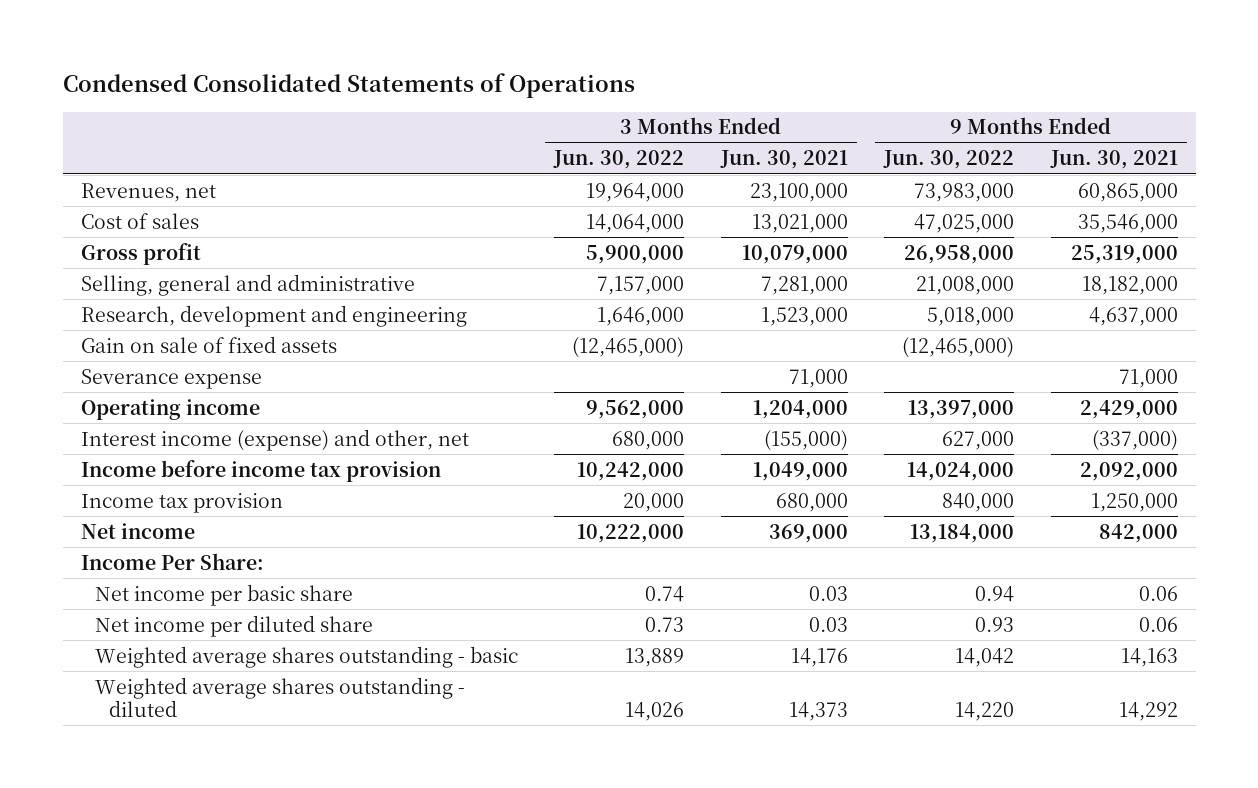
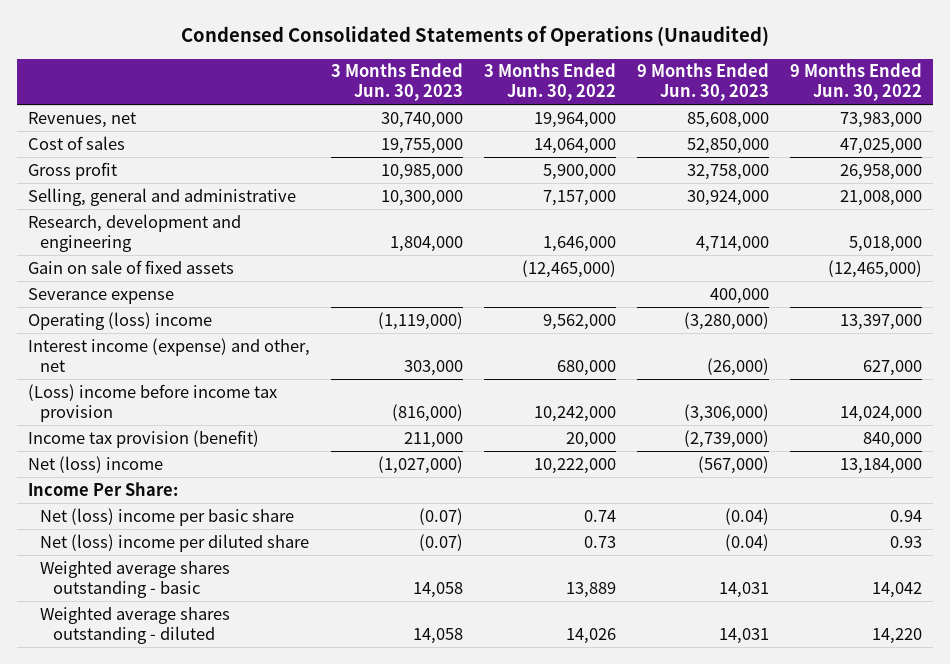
[62,73,635,99] Condensed Consolidated Statements of Operations -> [180,26,769,47] Condensed Consolidated Statements of Operations (Unaudited)
[719,150,848,170] Jun. 30, 2021 -> none
[1049,150,1178,170] Jun. 30, 2021 -> none
none -> [330,63,463,102] 3 Months Ended Jun. 30, 2023
none -> [637,63,770,102] 9 Months Ended Jun. 30, 2023
[80,398,260,420] Operating income -> [27,311,212,330] Operating (loss) income
[80,459,441,482] Income before income tax provision -> [27,383,277,422] (Loss) income before income tax provision
[80,492,283,513] Income tax provision -> [27,429,259,448] Income tax provision (benefit)
[80,522,195,539] Net income -> [27,455,163,473] Net (loss) income
[94,583,353,606] Net income per basic share -> [40,507,295,526] Net (loss) income per basic share
[94,614,373,637] Net income per diluted share -> [40,533,310,552] Net (loss) income per diluted share

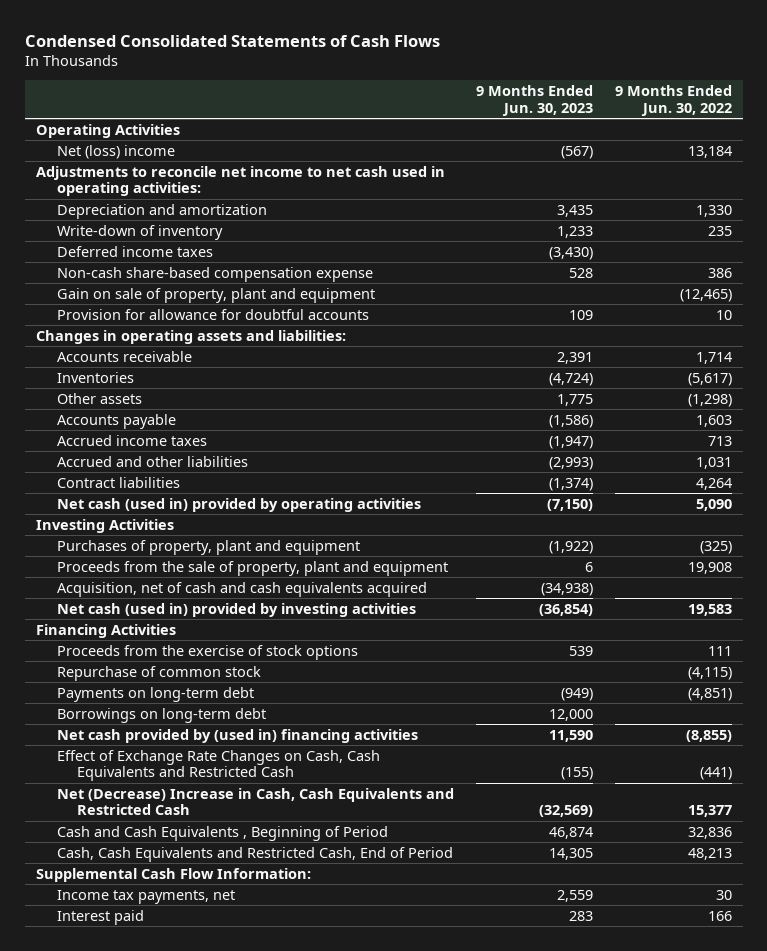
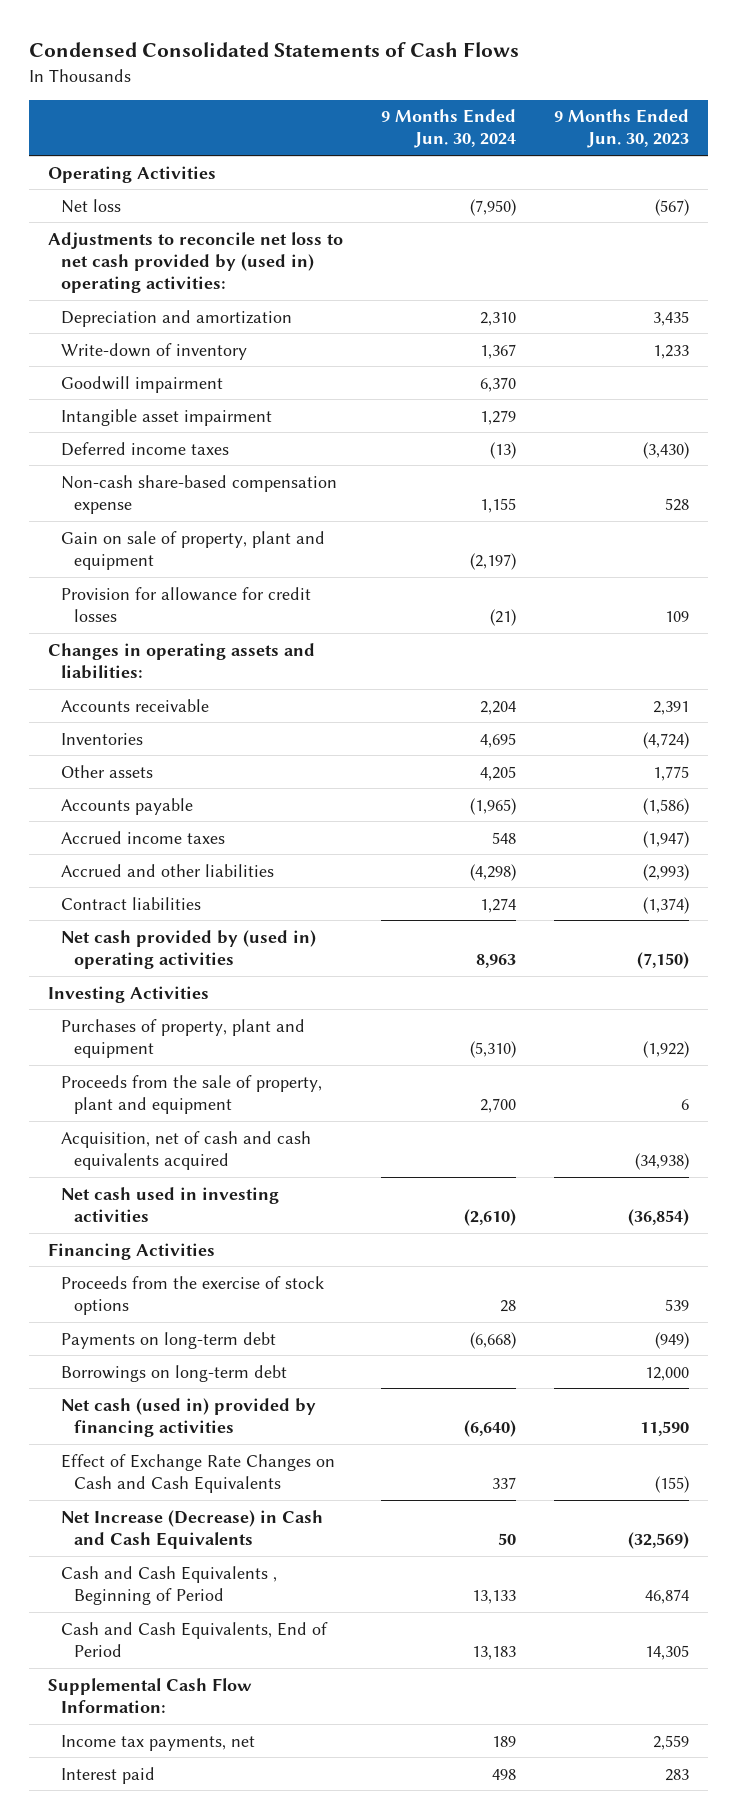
[614,84,732,116] 9 Months Ended Jun. 30, 2022 -> none
none -> [380,109,516,149] 9 Months Ended Jun. 30, 2024
[56,144,175,159] Net (loss) income -> [61,198,122,213] Net loss
[35,165,445,197] Adjustments to reconcile net income to net cash used in operating activities: -> [47,231,343,293] Adjustments to reconcile net loss to net cash provided by (used in) operating activities:
none -> [61,375,224,393] Goodwill impairment
none -> [61,408,273,426] Intangible asset impairment
[56,308,369,320] Provision for allowance for doubtful accounts -> [61,586,312,622] Provision for allowance for credit losses
[56,497,421,512] Net cash (used in) provided by operating activities -> [61,929,317,969] Net cash provided by (used in) operating activities
[56,602,416,617] Net cash (used in) provided by investing activities -> [61,1186,280,1222] Net cash used in investing activities
[56,665,261,681] Repurchase of common stock -> none
[56,728,418,743] Net cash provided by (used in) financing activities -> [61,1397,317,1437] Net cash (used in) provided by financing activities
[56,749,380,782] Effect of Exchange Rate Changes on Cash, Cash Equivalents and Restricted Cash -> [61,1453,336,1493] Effect of Exchange Rate Changes on Cash and Cash Equivalents
[56,787,454,816] Net (Decrease) Increase in Cash, Cash Equivalents and Restricted Cash -> [61,1509,324,1549] Net Increase (Decrease) in Cash and Cash Equivalents
[56,846,453,862] Cash, Cash Equivalents and Restricted Cash, End of Period -> [61,1621,329,1657] Cash and Cash Equivalents, End of Period

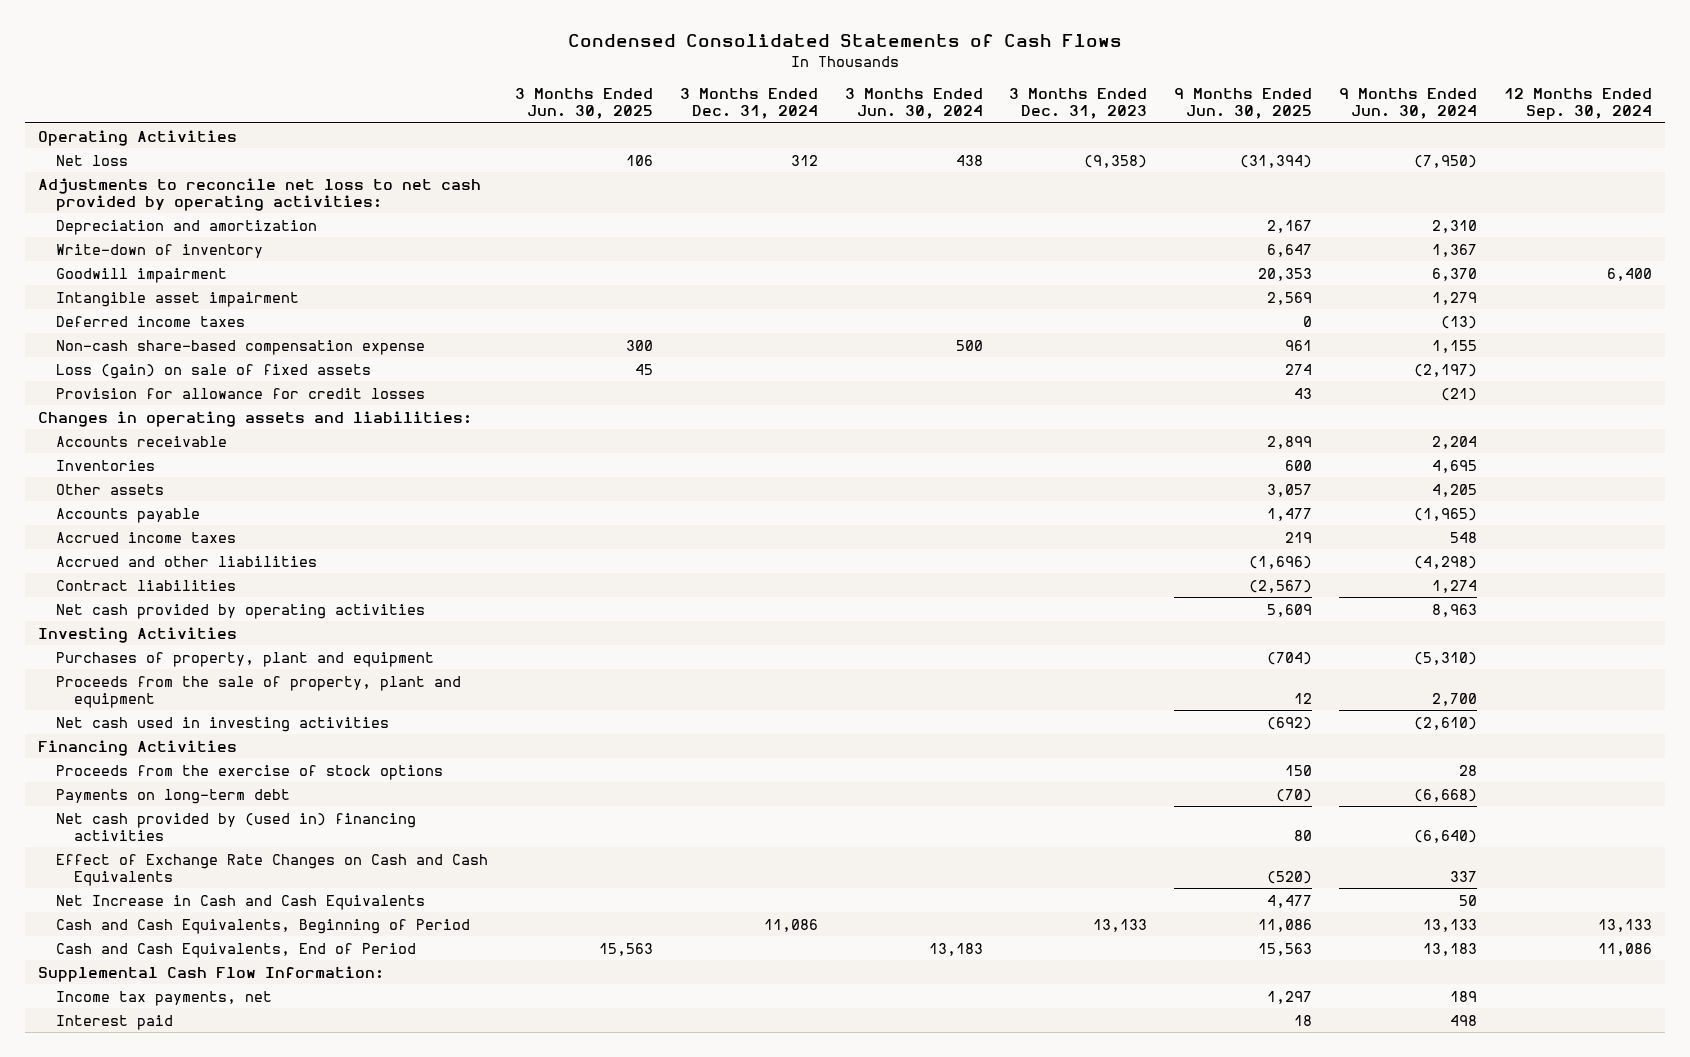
[553,109,689,149] 9 Months Ended Jun. 30, 2023 -> none
none -> [514,88,653,120] 3 Months Ended Jun. 30, 2025
none -> [679,88,818,120] 3 Months Ended Dec. 31, 2024
none -> [844,88,983,120] 3 Months Ended Jun. 30, 2024
none -> [1009,88,1148,120] 3 Months Ended Dec. 31, 2023
none -> [1174,88,1313,120] 9 Months Ended Jun. 30, 2025
none -> [1503,88,1652,121] 12 Months Ended Sep. 30, 2024
[47,231,343,293] Adjustments to reconcile net loss to net cash provided by (used in) operating activities: -> [38,177,482,211] Adjustments to reconcile net loss to net cash provided by operating activities:
[61,530,326,570] Gain on sale of property, plant and equipment -> [56,363,372,379] Loss (gain) on sale of fixed assets
[61,929,317,969] Net cash provided by (used in) operating activities -> [56,603,426,619] Net cash provided by operating activities
[61,1130,312,1170] Acquisition, net of cash and cash equivalents acquired -> none
[61,1364,288,1382] Borrowings on long-term debt -> none
[61,1397,317,1437] Net cash (used in) provided by financing activities -> [56,812,417,841] Net cash provided by (used in) financing activities
[61,1509,324,1549] Net Increase (Decrease) in Cash and Cash Equivalents -> [56,894,426,910] Net Increase in Cash and Cash Equivalents
[61,1565,278,1605] Cash and Cash Equivalents , Beginning of Period -> [56,918,471,934] Cash and Cash Equivalents, Beginning of Period

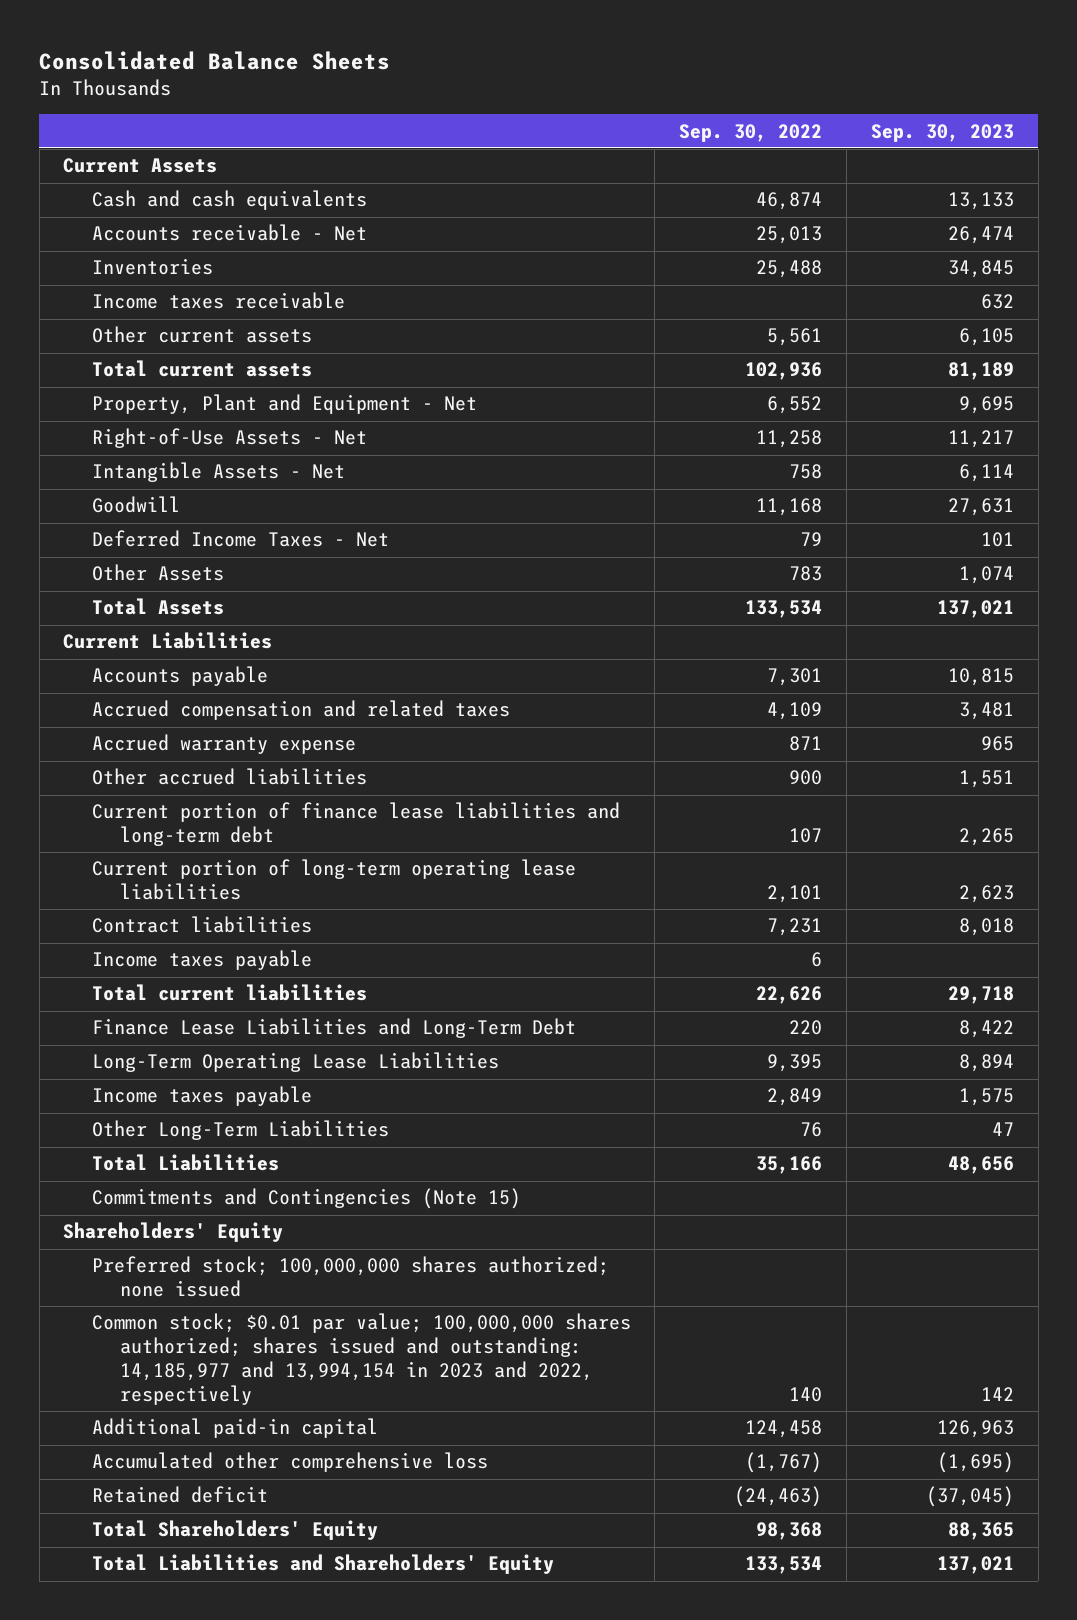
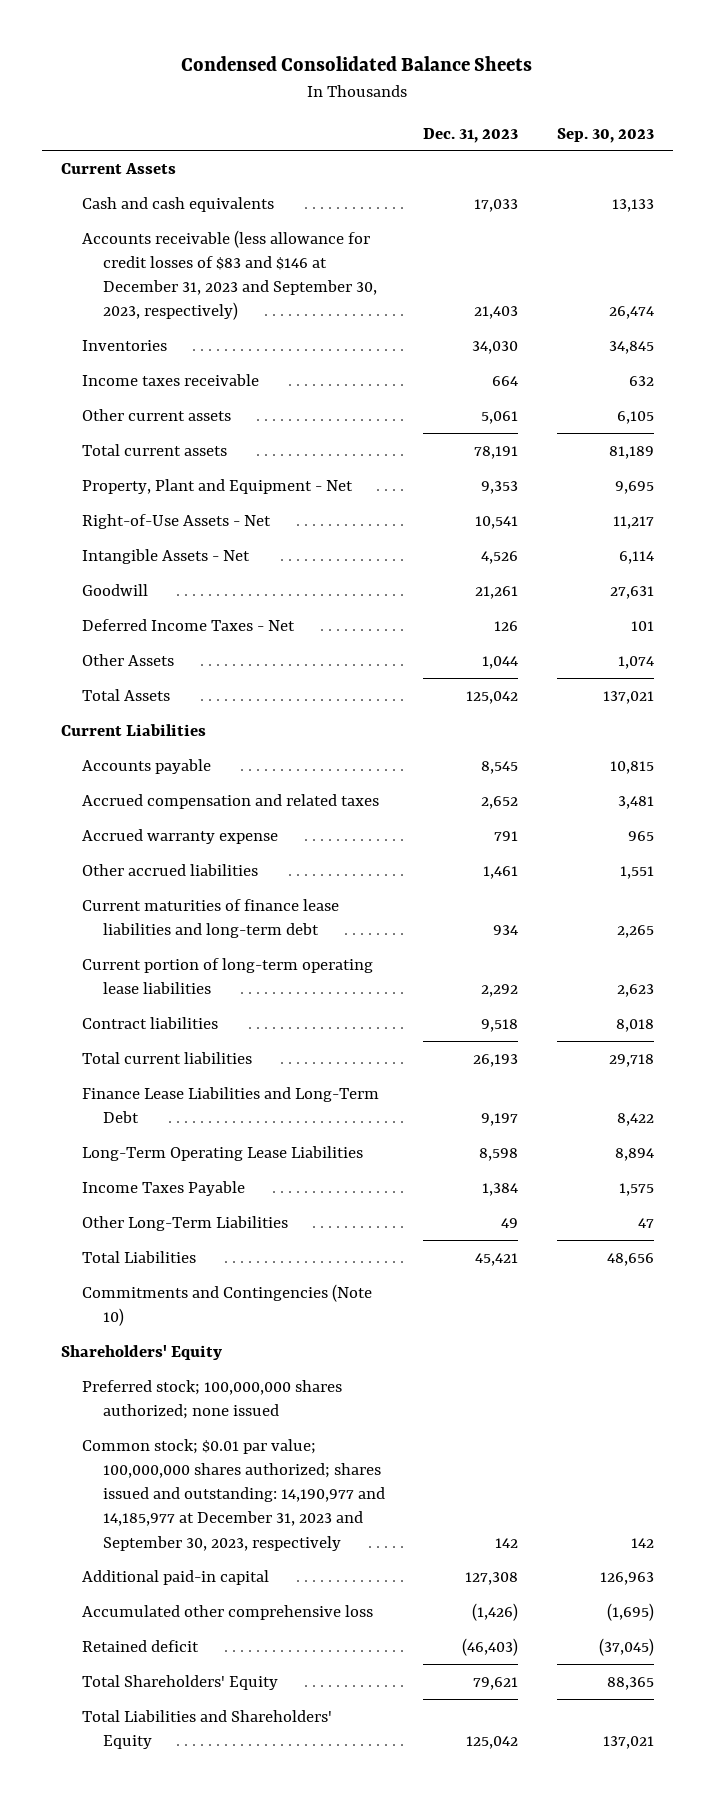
[39,51,391,71] Consolidated Balance Sheets -> [181,56,533,72] Condensed Consolidated Balance Sheets
[679,123,823,142] Sep. 30, 2022 -> none
none -> [423,127,519,143] Dec. 31, 2023
[91,224,367,242] Accounts receivable - Net -> [81,229,377,321] Accounts receivable (less allowance for credit losses of $83 and $146 at December 31, 2023 and September 30, 2023, respectively)
[91,802,620,847] Current portion of finance lease liabilities and long-term debt -> [81,898,339,938] Current maturities of finance lease liabilities and long-term debt
[91,950,312,971] Income taxes payable -> none
[91,1086,312,1107] Income taxes payable -> [81,1180,245,1196] Income Taxes Payable
[91,1188,521,1210] Commitments and Contingencies (Note 15) -> [81,1283,372,1326] Commitments and Contingencies (Note 10)
[91,1313,631,1406] Common stock; $0.01 par value; 100,000,000 shares authorized; shares issued and outstanding: 14,185,977 and 13,994,154 in 2023 and 2022, respectively -> [81,1438,385,1551] Common stock; $0.01 par value; 100,000,000 shares authorized; shares issued and outstanding: 14,190,977 and 14,185,977 at December 31, 2023 and September 30, 2023, respectively

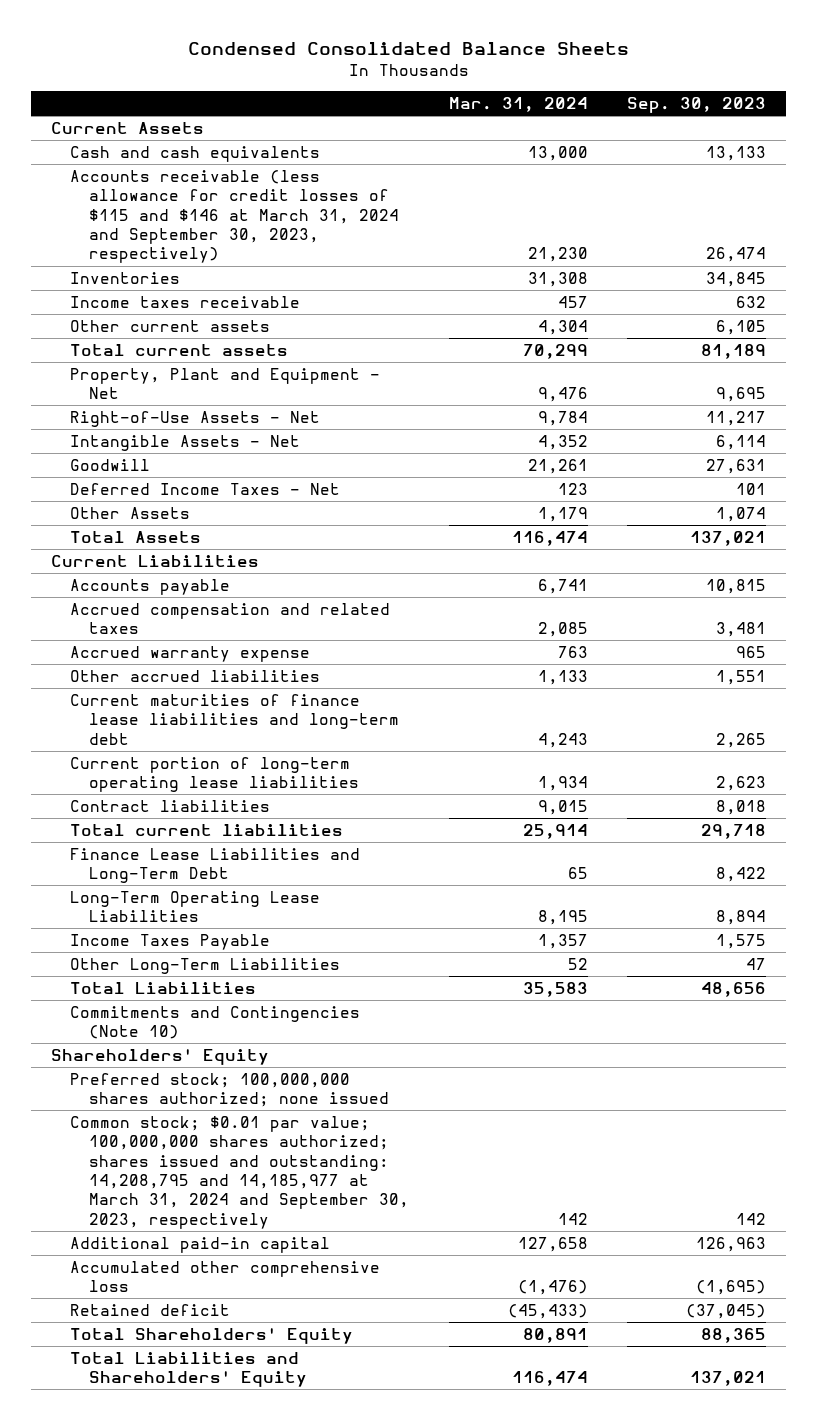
[423,127,519,143] Dec. 31, 2023 -> none
none -> [448,97,588,113] Mar. 31, 2024
[81,229,377,321] Accounts receivable (less allowance for credit losses of $83 and $146 at December 31, 2023 and September 30, 2023, respectively) -> [70,169,400,264] Accounts receivable (less allowance for credit losses of $115 and $146 at March 31, 2024 and September 30, 2023, respectively)
[81,1438,385,1551] Common stock; $0.01 par value; 100,000,000 shares authorized; shares issued and outstanding: 14,190,977 and 14,185,977 at December 31, 2023 and September 30, 2023, respectively -> [70,1115,410,1229] Common stock; $0.01 par value; 100,000,000 shares authorized; shares issued and outstanding: 14,208,795 and 14,185,977 at March 31, 2024 and September 30, 2023, respectively

